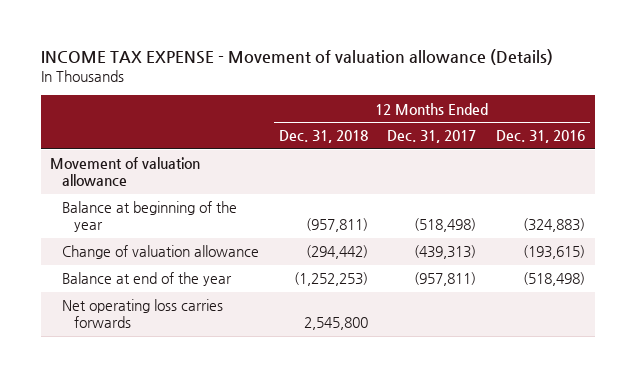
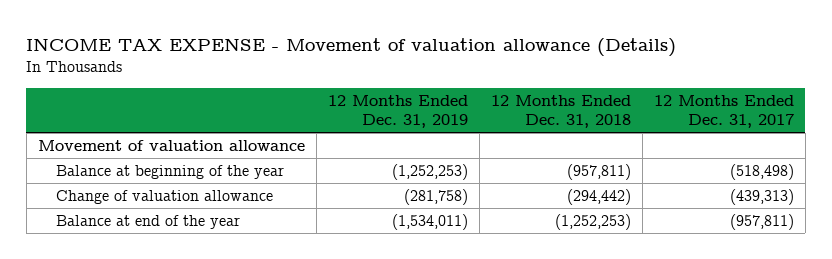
[495,130,585,144] Dec. 31, 2016 -> none
none -> [327,94,468,129] 12 Months Ended Dec. 31, 2019
[62,299,224,329] Net operating loss carries forwards -> none

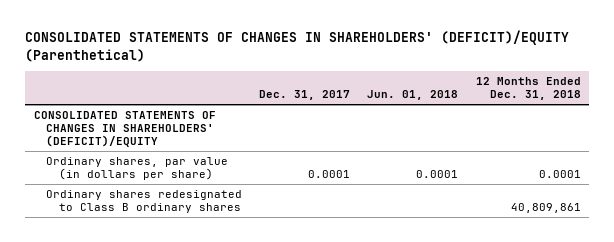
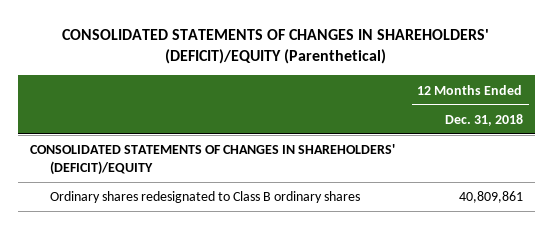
[259,89,351,100] Dec. 31, 2017 -> none
[367,89,459,100] Jun. 01, 2018 -> none
[46,157,229,181] Ordinary shares, par value (in dollars per share) -> none

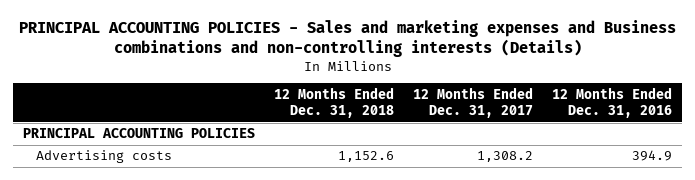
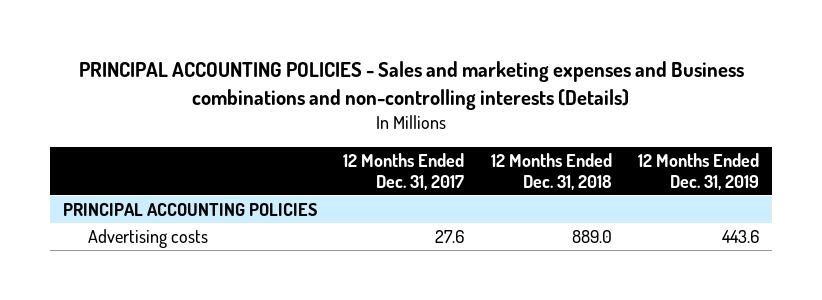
[552,86,673,119] 12 Months Ended Dec. 31, 2016 -> none
none -> [638,152,760,190] 12 Months Ended Dec. 31, 2019
[337,151,394,163] 1,152.6 -> [571,229,612,243] 889.0
[477,151,534,163] 1,308.2 -> [435,229,465,243] 27.6

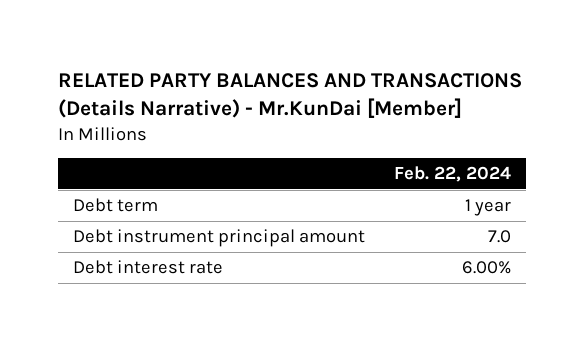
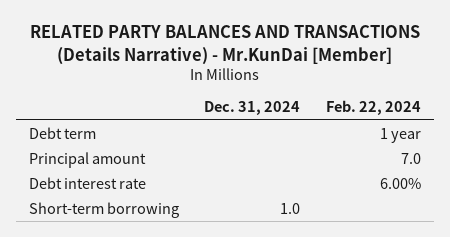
none -> [204,101,301,116] Dec. 31, 2024
[72,229,365,248] Debt instrument principal amount -> [28,151,146,168] Principal amount
none -> [28,201,179,218] Short-term borrowing

